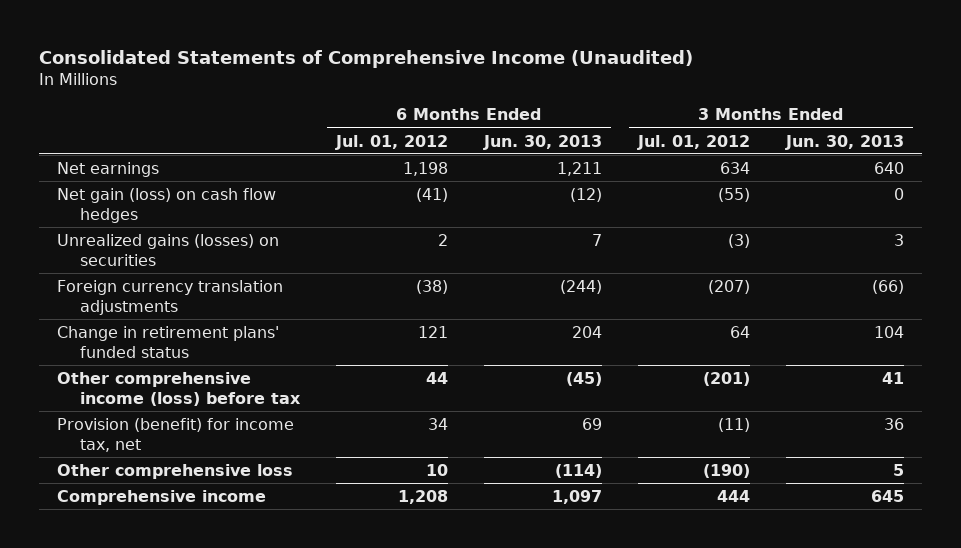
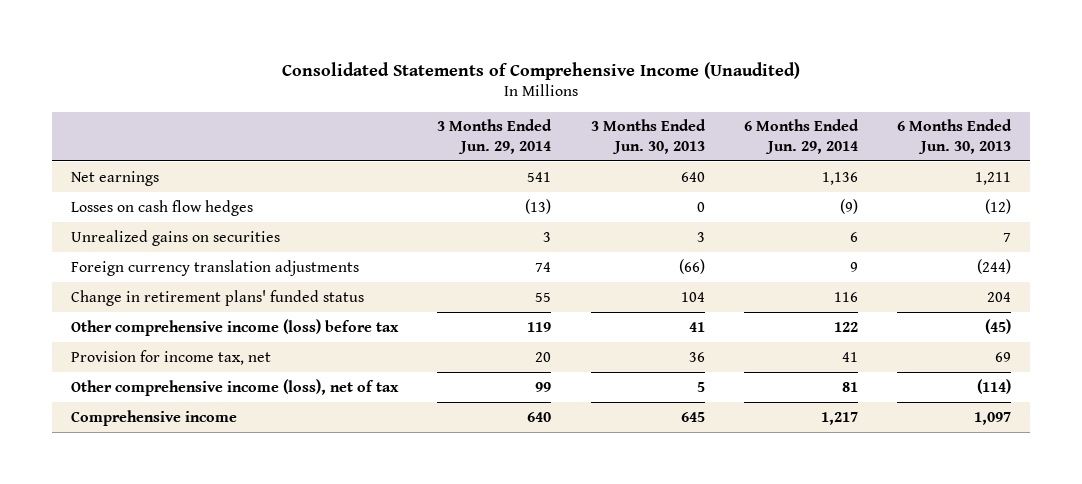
[334,134,448,150] Jul. 01, 2012 -> none
[636,134,750,150] Jul. 01, 2012 -> none
none -> [437,119,553,154] 3 Months Ended Jun. 29, 2014
none -> [743,119,859,154] 6 Months Ended Jun. 29, 2014
[57,187,277,223] Net gain (loss) on cash flow hedges -> [71,199,254,216] Losses on cash flow hedges
[57,233,280,266] Unrealized gains (losses) on securities -> [71,229,281,246] Unrealized gains on securities
[57,417,295,452] Provision (benefit) for income tax, net -> [71,349,272,365] Provision for income tax, net
[57,463,294,479] Other comprehensive loss -> [71,378,400,396] Other comprehensive income (loss), net of tax

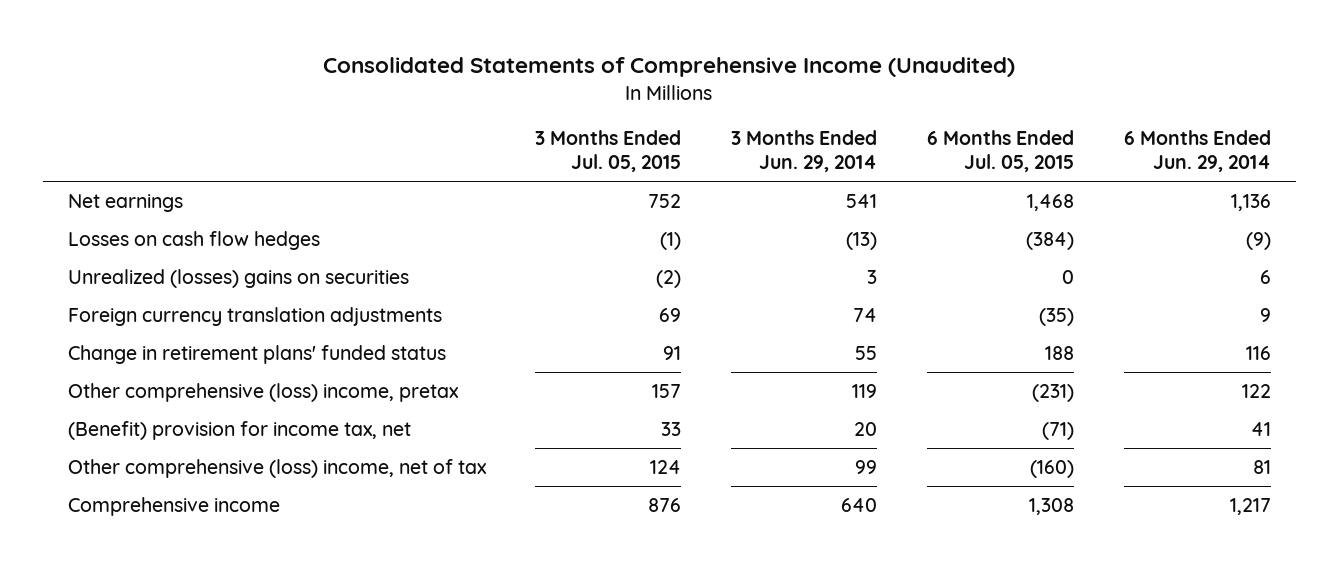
[590,119,706,154] 3 Months Ended Jun. 30, 2013 -> none
[896,119,1012,154] 6 Months Ended Jun. 30, 2013 -> none
none -> [535,130,682,173] 3 Months Ended Jul. 05, 2015
none -> [927,130,1075,173] 6 Months Ended Jul. 05, 2015
[71,229,281,246] Unrealized gains on securities -> [67,268,409,288] Unrealized (losses) gains on securities
[71,318,400,336] Other comprehensive income (loss) before tax -> [67,382,459,402] Other comprehensive (loss) income, pretax
[71,349,272,365] Provision for income tax, net -> [67,420,411,440] (Benefit) provision for income tax, net
[71,378,400,396] Other comprehensive income (loss), net of tax -> [67,458,487,478] Other comprehensive (loss) income, net of tax

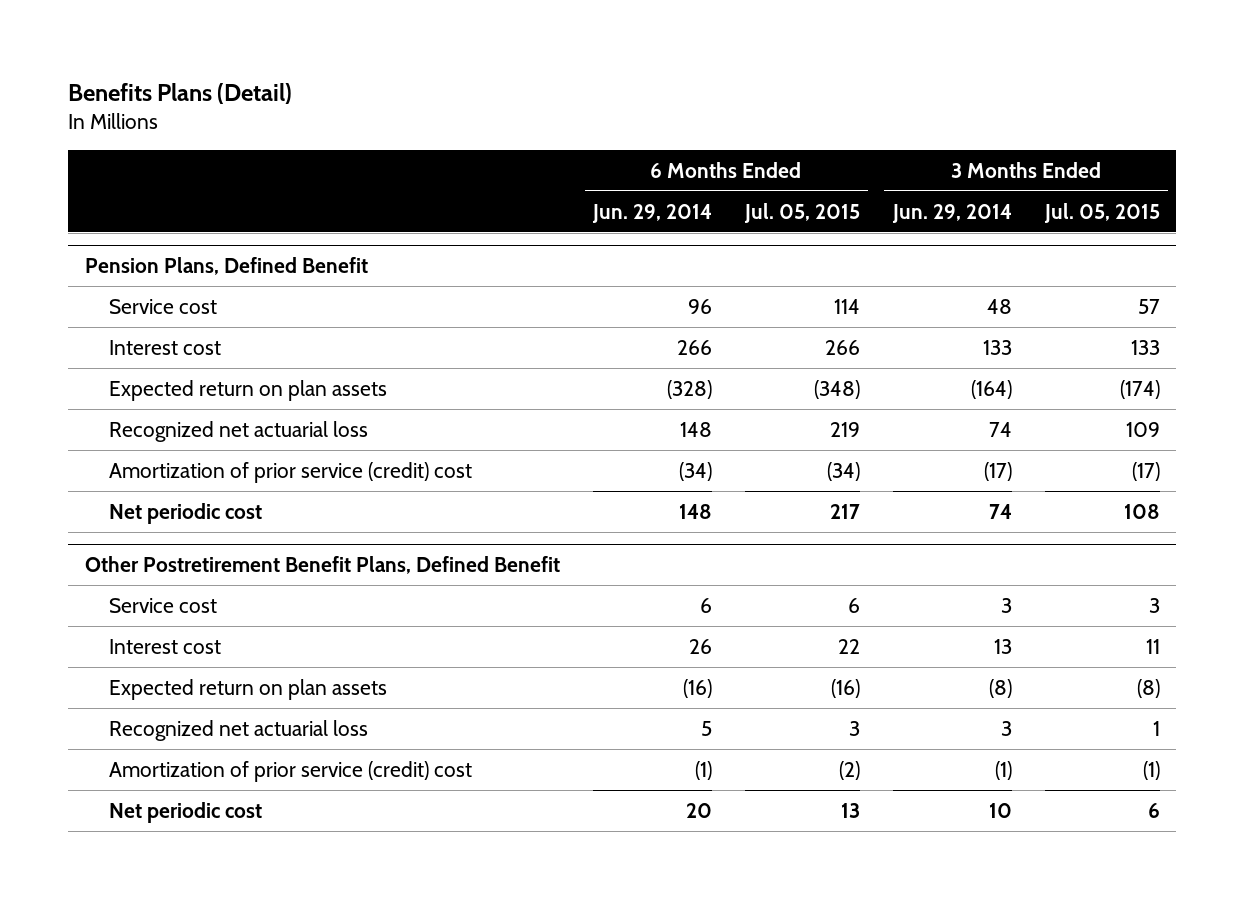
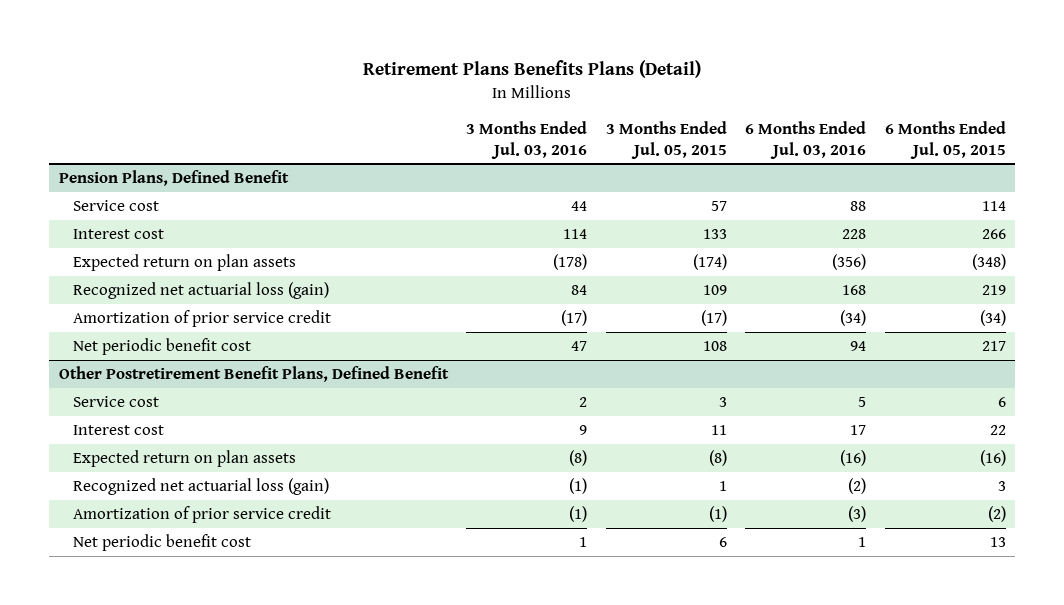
[68,82,293,104] Benefits Plans (Detail) -> [363,60,702,79] Retirement Plans Benefits Plans (Detail)
[591,203,712,223] Jun. 29, 2014 -> none
[891,203,1012,223] Jun. 29, 2014 -> none
none -> [466,120,588,159] 3 Months Ended Jul. 03, 2016
none -> [745,120,867,159] 6 Months Ended Jul. 03, 2016
[109,420,369,442] Recognized net actuarial loss -> [73,282,330,300] Recognized net actuarial loss (gain)
[109,461,473,483] Amortization of prior service (credit) cost -> [73,310,332,328] Amortization of prior service credit
[109,502,263,524] Net periodic cost -> [73,338,252,356] Net periodic benefit cost
[109,719,369,741] Recognized net actuarial loss -> [73,478,330,496] Recognized net actuarial loss (gain)
[109,760,473,782] Amortization of prior service (credit) cost -> [73,506,332,524] Amortization of prior service credit
[109,801,263,823] Net periodic cost -> [73,534,252,552] Net periodic benefit cost

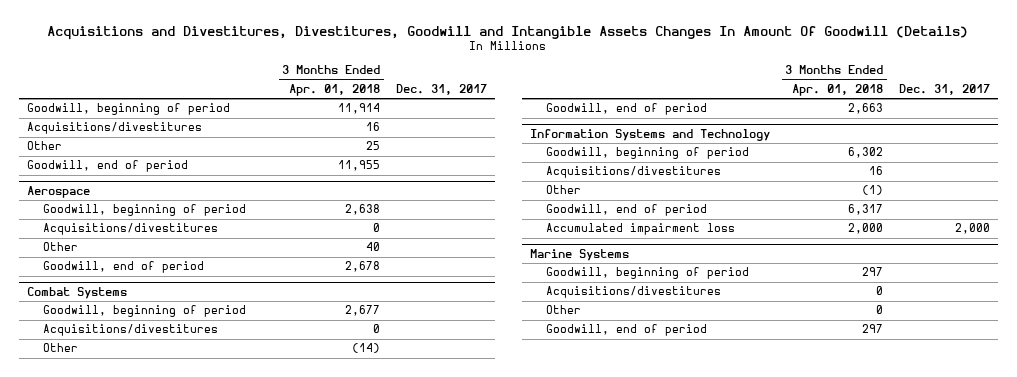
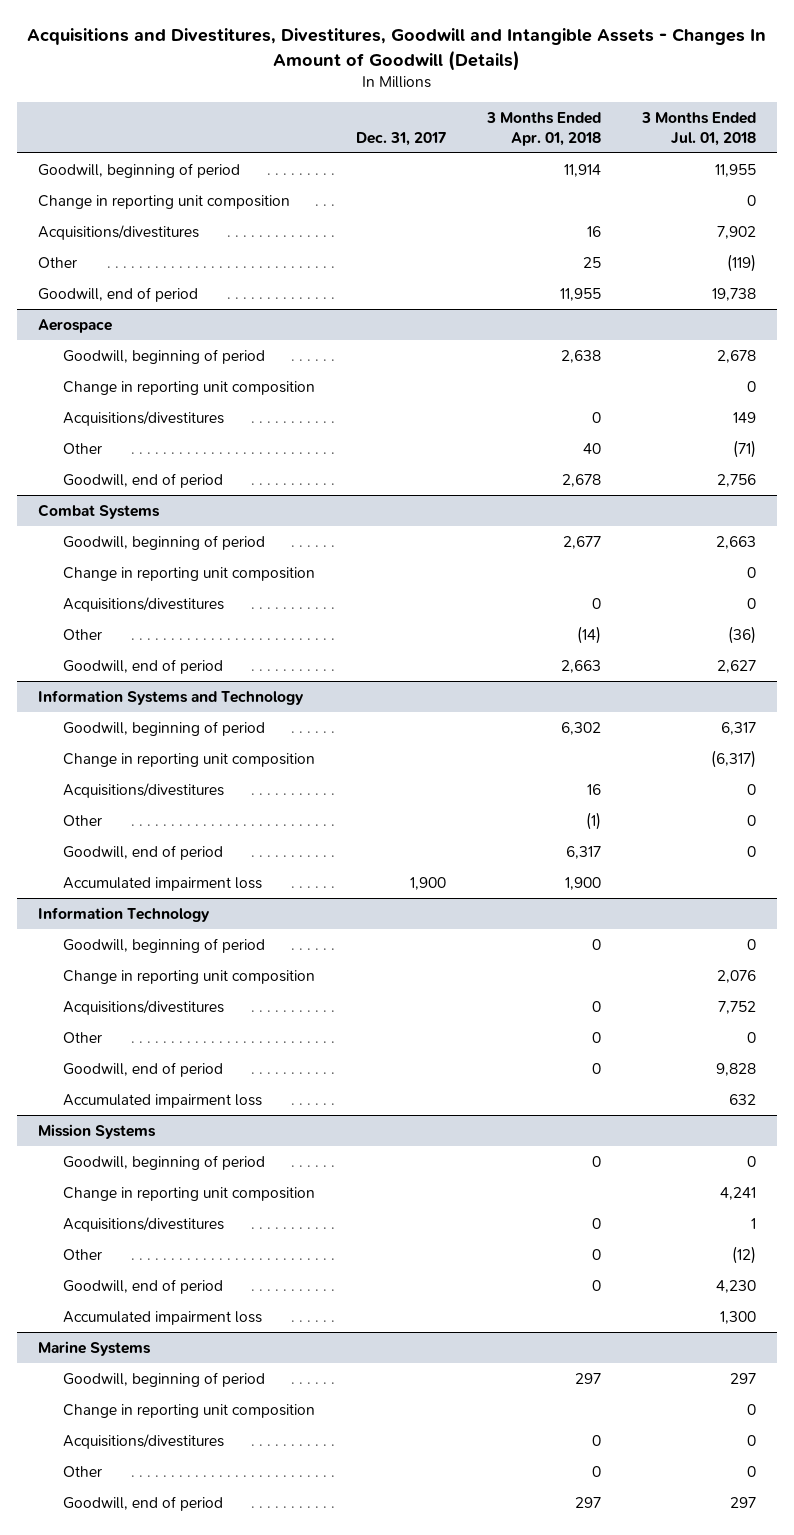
[47,25,969,40] Acquisitions and Divestitures, Divestitures, Goodwill and Intangible Assets Changes In Amount Of Goodwill (Details) -> [26,28,766,71] Acquisitions and Divestitures, Divestitures, Goodwill and Intangible Assets - Changes In Amount of Goodwill (Details)
none -> [641,112,757,146] 3 Months Ended Jul. 01, 2018
none -> [37,194,290,209] Change in reporting unit composition
none -> [62,380,315,395] Change in reporting unit composition
none -> [62,566,315,581] Change in reporting unit composition
none -> [62,752,315,767] Change in reporting unit composition
[848,223,884,235] 2,000 -> [565,876,602,890] 1,900
[955,223,991,235] 2,000 -> [409,876,446,890] 1,900
none -> [37,906,210,922] Information Technology
none -> [62,937,265,953] Goodwill, beginning of period
none -> [62,969,315,984] Change in reporting unit composition
none -> [62,999,224,1015] Acquisitions/divestitures
none -> [62,1031,102,1043] Other
none -> [62,1061,223,1077] Goodwill, end of period
none -> [62,1093,262,1108] Accumulated impairment loss
none -> [37,1123,156,1139] Mission Systems
none -> [62,1154,265,1170] Goodwill, beginning of period
none -> [62,1186,315,1201] Change in reporting unit composition
none -> [62,1216,224,1232] Acquisitions/divestitures
none -> [62,1248,102,1260] Other
none -> [62,1278,223,1294] Goodwill, end of period
none -> [62,1310,262,1325] Accumulated impairment loss
none -> [62,1403,315,1418] Change in reporting unit composition

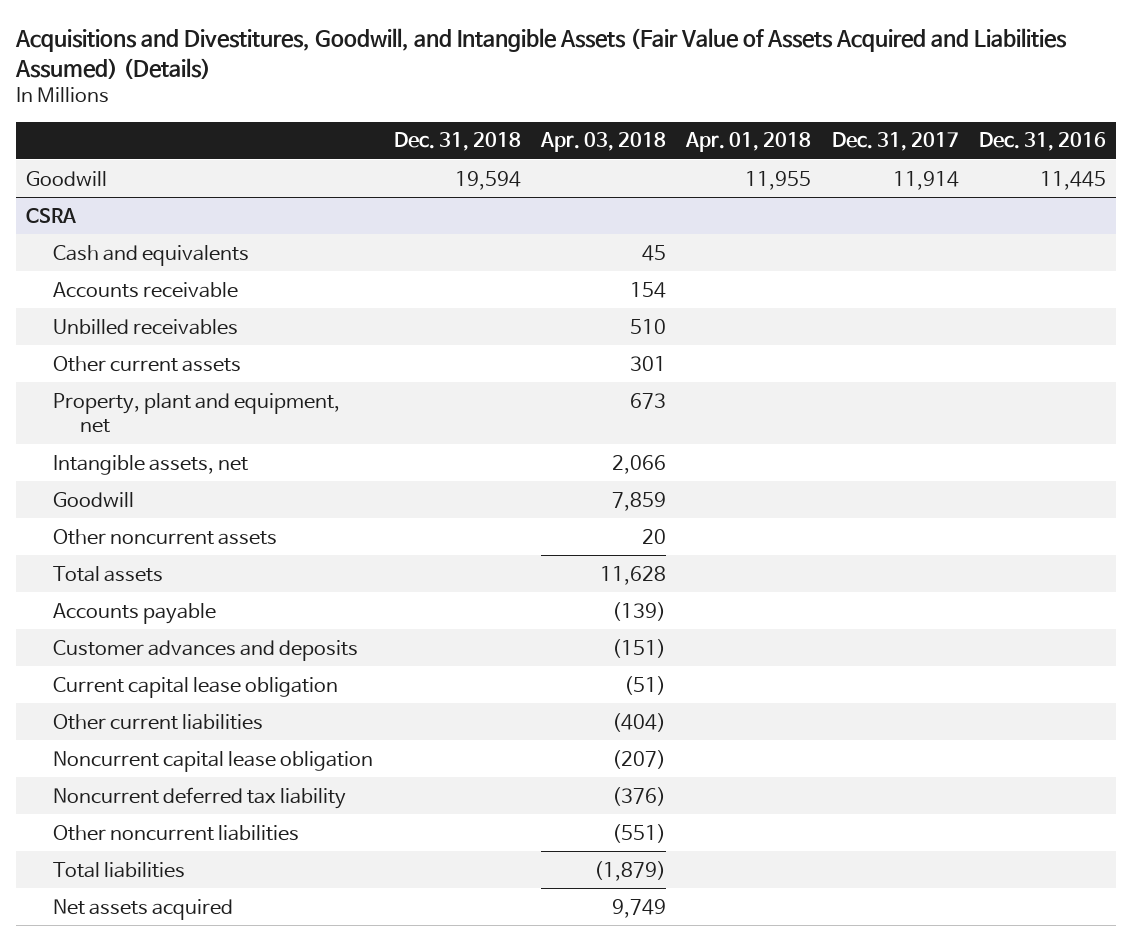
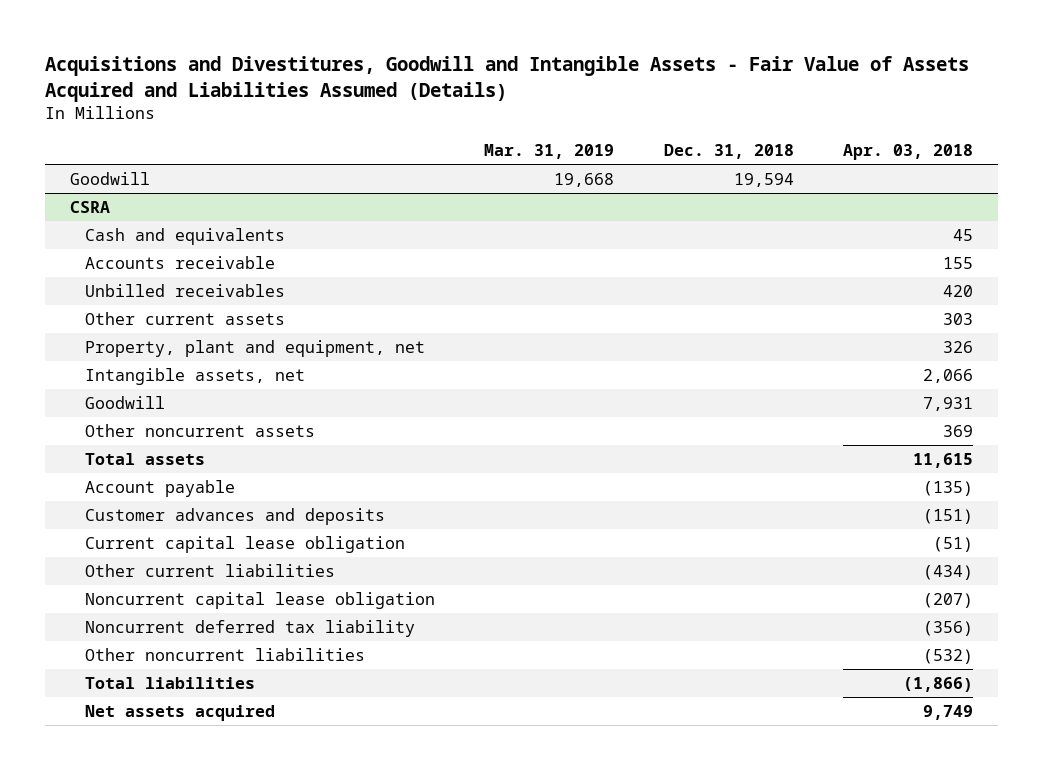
[15,28,1068,80] Acquisitions and Divestitures, Goodwill, and Intangible Assets (Fair Value of Assets Acquired and Liabilities Assumed) (Details) -> [44,55,969,102] Acquisitions and Divestitures, Goodwill and Intangible Assets - Fair Value of Assets Acquired and Liabilities Assumed (Details)
[685,132,812,153] Apr. 01, 2018 -> none
[831,132,959,152] Dec. 31, 2017 -> none
[979,132,1107,152] Dec. 31, 2016 -> none
none -> [484,144,615,160] Mar. 31, 2019
[629,281,666,298] 154 -> [943,257,974,270] 155
[629,318,666,334] 510 -> [943,285,974,298] 420
[629,355,666,371] 301 -> [943,313,974,326] 303
[629,392,666,409] 673 -> [943,341,974,354] 326
[611,491,666,511] 7,859 -> [923,397,974,412] 7,931
[641,528,666,544] 20 -> [943,425,974,438] 369
[599,565,666,585] 11,628 -> [913,453,974,469] 11,615
[53,602,217,624] Accounts payable -> [84,480,235,498] Account payable
[611,601,666,621] (139) -> [923,481,974,497] (135)
[611,712,666,732] (404) -> [923,565,974,581] (434)
[611,786,666,806] (376) -> [923,621,974,637] (356)
[611,823,666,843] (551) -> [923,649,974,665] (532)
[593,860,666,881] (1,879) -> [903,677,974,693] (1,866)

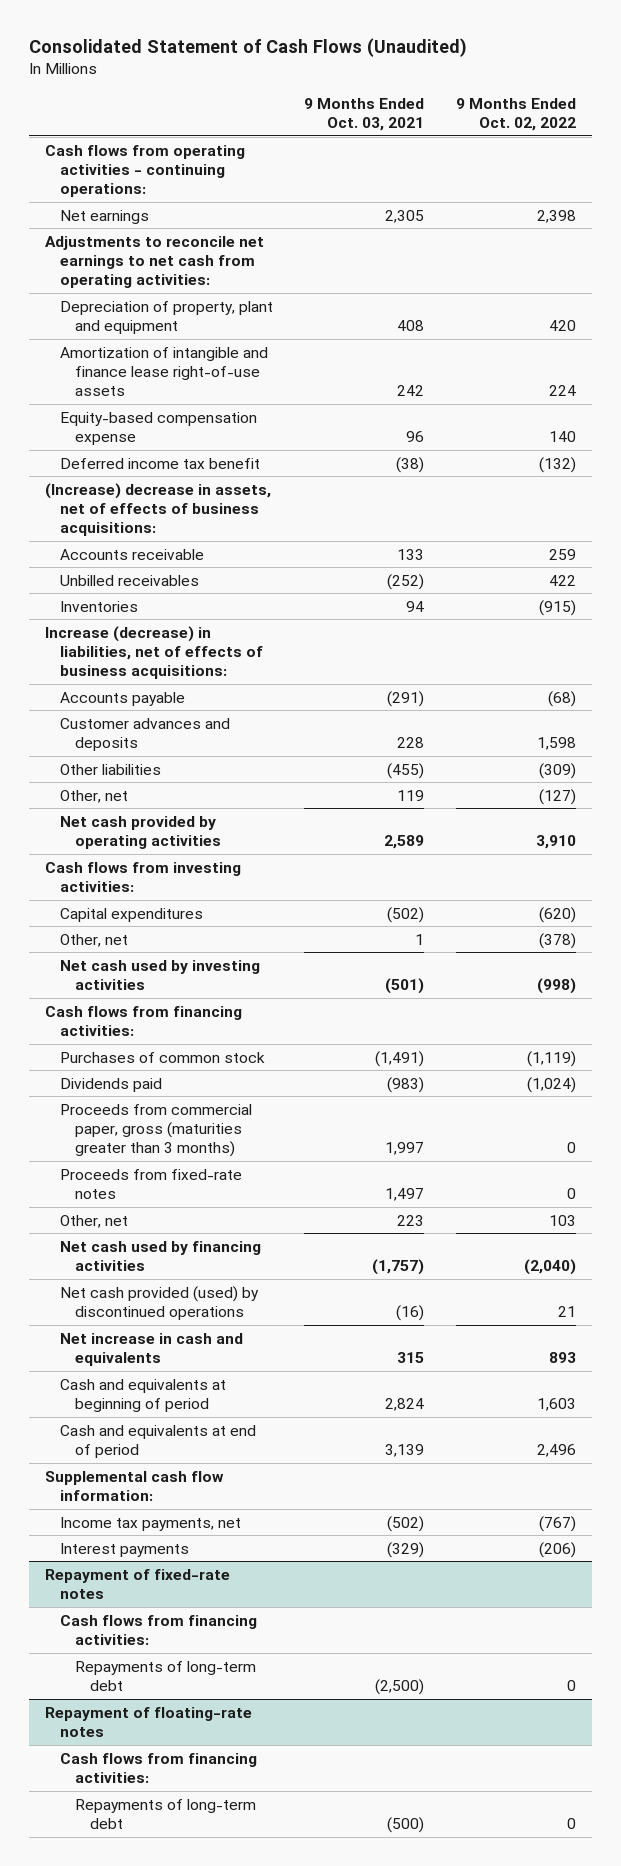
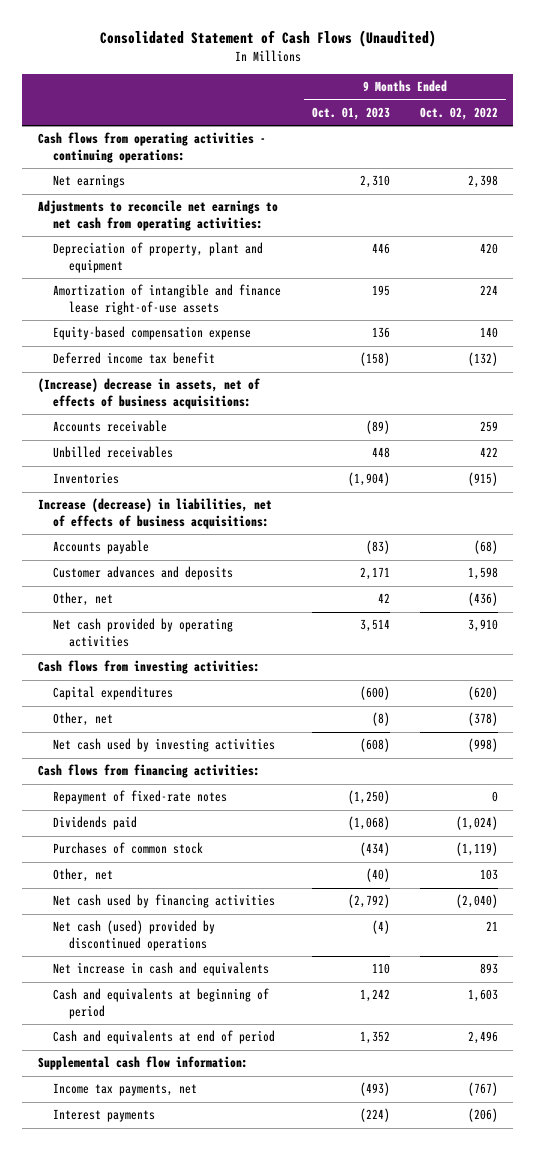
[304,97,425,131] 9 Months Ended Oct. 03, 2021 -> none
none -> [311,107,390,121] Oct. 01, 2023
[59,763,161,775] Other liabilities -> none
[538,788,576,805] (127) -> [468,592,499,607] (436)
none -> [53,790,228,805] Repayment of fixed-rate notes
[59,1103,252,1158] Proceeds from commercial paper, gross (maturities greater than 3 months) -> none
[59,1168,242,1200] Proceeds from fixed-rate notes -> none
[59,1051,265,1063] Purchases of common stock -> [53,842,204,855] Purchases of common stock
[59,1285,259,1321] Net cash provided (used) by discontinued operations -> [53,920,216,951] Net cash (used) provided by discontinued operations
[44,1568,230,1600] Repayment of fixed-rate notes -> none
[59,1614,257,1646] Cash flows from financing activities: -> none
[74,1660,256,1692] Repayments of long-term debt -> none
[44,1706,252,1738] Repayment of floating-rate notes -> none
[59,1752,257,1784] Cash flows from financing activities: -> none
[74,1798,256,1830] Repayments of long-term debt -> none

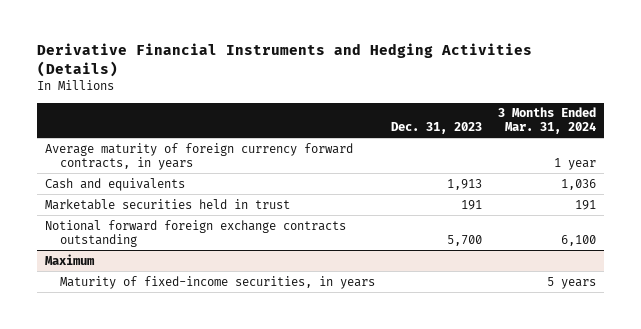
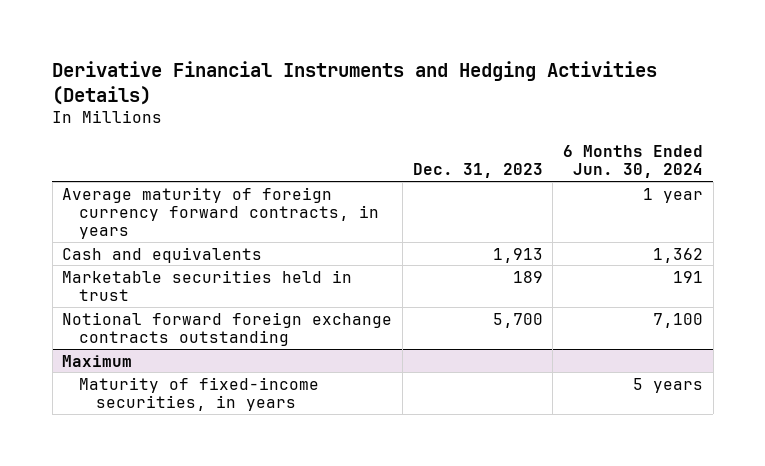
[497,107,596,135] 3 Months Ended Mar. 31, 2024 -> none
none -> [563,144,704,179] 6 Months Ended Jun. 30, 2024
[460,199,482,210] 191 -> [512,270,543,283] 189

